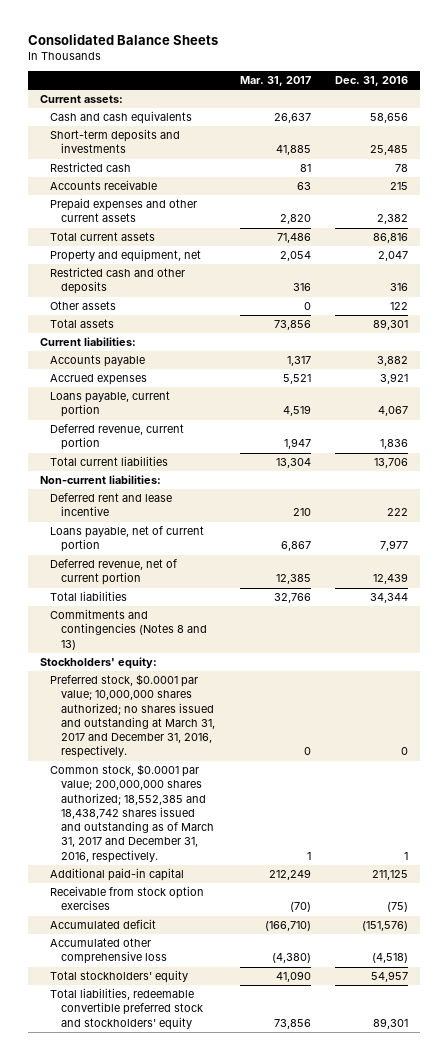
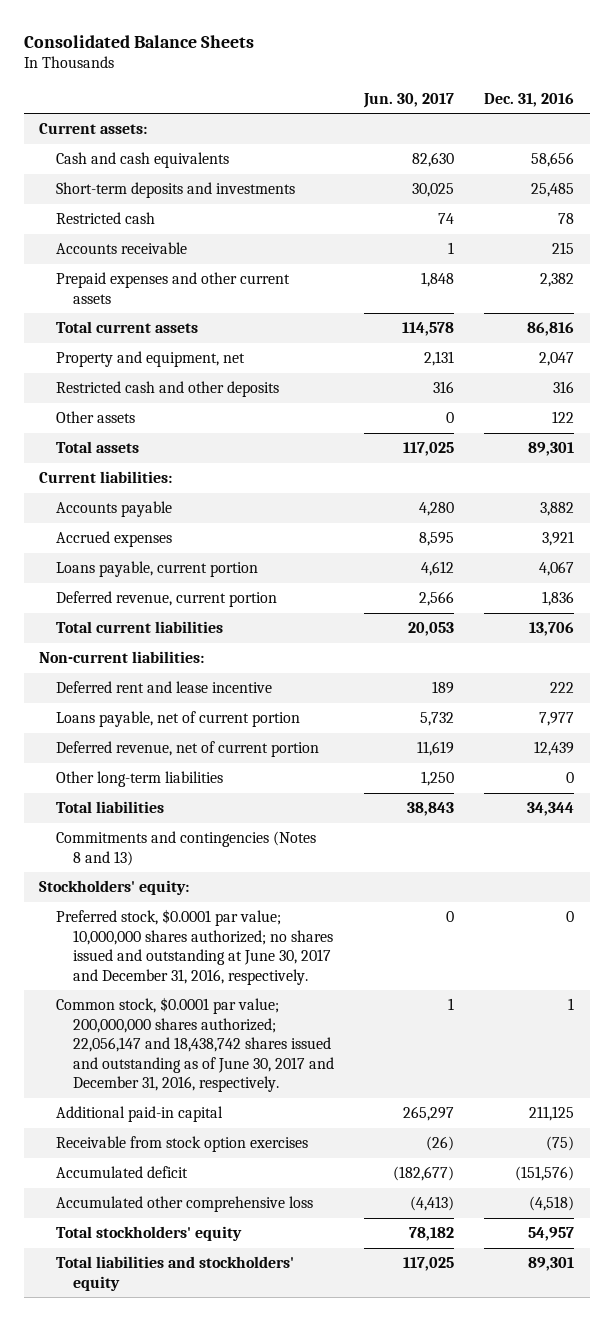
[239,76,311,87] Mar. 31, 2017 -> none
none -> [363,92,455,108] Jun. 30, 2017
none -> [55,770,223,787] Other long-term liabilities
[50,674,216,759] Preferred stock, $0.0001 par value; 10,000,000 shares authorized; no shares issued and outstanding at March 31, 2017 and December 31, 2016, respectively. -> [55,908,333,985] Preferred stock, $0.0001 par value; 10,000,000 shares authorized; no shares issued and outstanding at June 30, 2017 and December 31, 2016, respectively.
[50,764,215,863] Common stock, $0.0001 par value; 200,000,000 shares authorized; 18,552,385 and 18,438,742 shares issued and outstanding as of March 31, 2017 and December 31, 2016, respectively. -> [55,996,334,1093] Common stock, $0.0001 par value; 200,000,000 shares authorized; 22,056,147 and 18,438,742 shares issued and outstanding as of June 30, 2017 and December 31, 2016, respectively.
[50,988,204,1030] Total liabilities, redeemable convertible preferred stock and stockholders' equity -> [55,1255,294,1291] Total liabilities and stockholders' equity

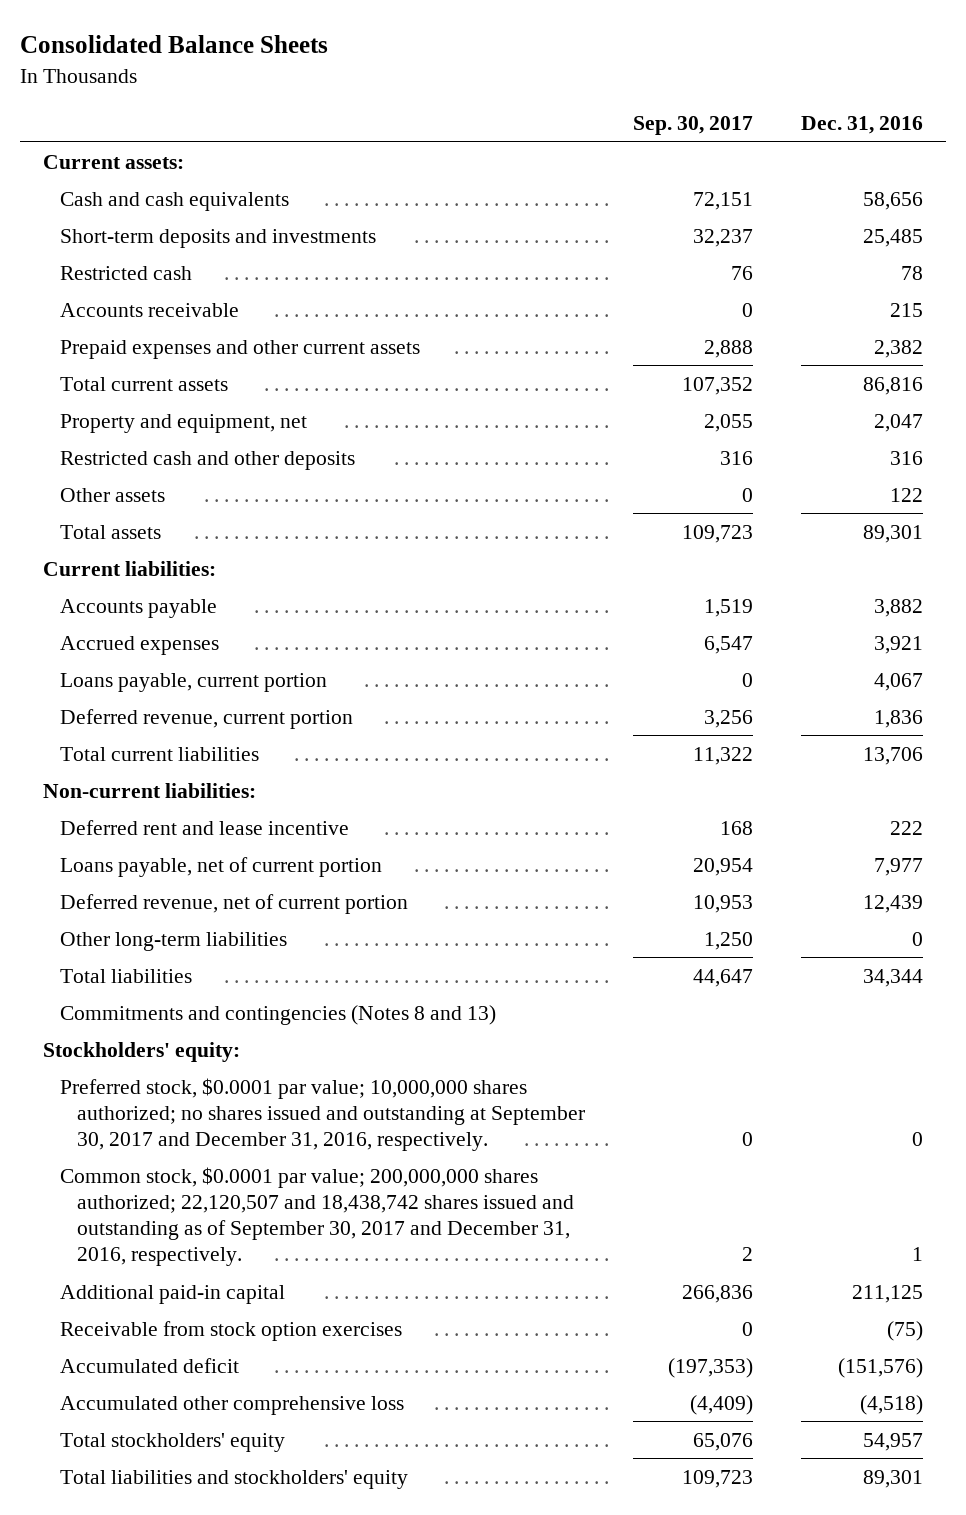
[363,92,455,108] Jun. 30, 2017 -> none
none -> [632,116,753,136] Sep. 30, 2017
[55,908,333,985] Preferred stock, $0.0001 par value; 10,000,000 shares authorized; no shares issued and outstanding at June 30, 2017 and December 31, 2016, respectively. -> [60,1077,586,1151] Preferred stock, $0.0001 par value; 10,000,000 shares authorized; no shares issued and outstanding at September 30, 2017 and December 31, 2016, respectively.
[55,996,334,1093] Common stock, $0.0001 par value; 200,000,000 shares authorized; 22,056,147 and 18,438,742 shares issued and outstanding as of June 30, 2017 and December 31, 2016, respectively. -> [60,1166,575,1267] Common stock, $0.0001 par value; 200,000,000 shares authorized; 22,120,507 and 18,438,742 shares issued and outstanding as of September 30, 2017 and December 31, 2016, respectively.

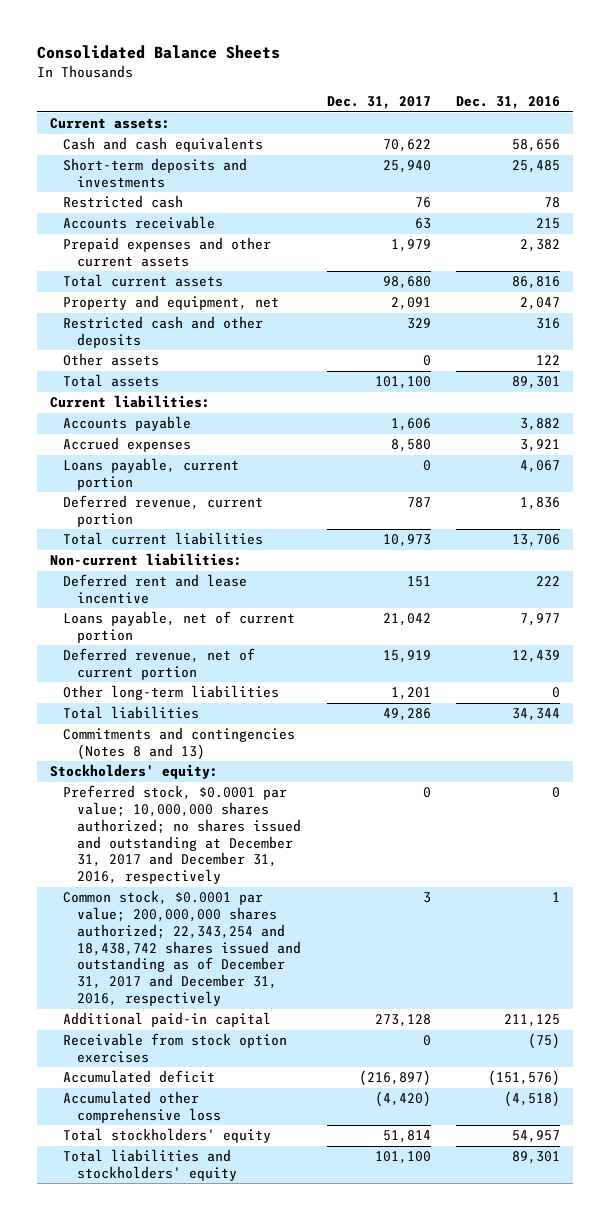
[632,116,753,136] Sep. 30, 2017 -> none
none -> [326,96,431,110] Dec. 31, 2017
[60,1077,586,1151] Preferred stock, $0.0001 par value; 10,000,000 shares authorized; no shares issued and outstanding at September 30, 2017 and December 31, 2016, respectively. -> [63,785,301,885] Preferred stock, $0.0001 par value; 10,000,000 shares authorized; no shares issued and outstanding at December 31, 2017 and December 31, 2016, respectively
[60,1166,575,1267] Common stock, $0.0001 par value; 200,000,000 shares authorized; 22,120,507 and 18,438,742 shares issued and outstanding as of September 30, 2017 and December 31, 2016, respectively. -> [63,890,301,1007] Common stock, $0.0001 par value; 200,000,000 shares authorized; 22,343,254 and 18,438,742 shares issued and outstanding as of December 31, 2017 and December 31, 2016, respectively

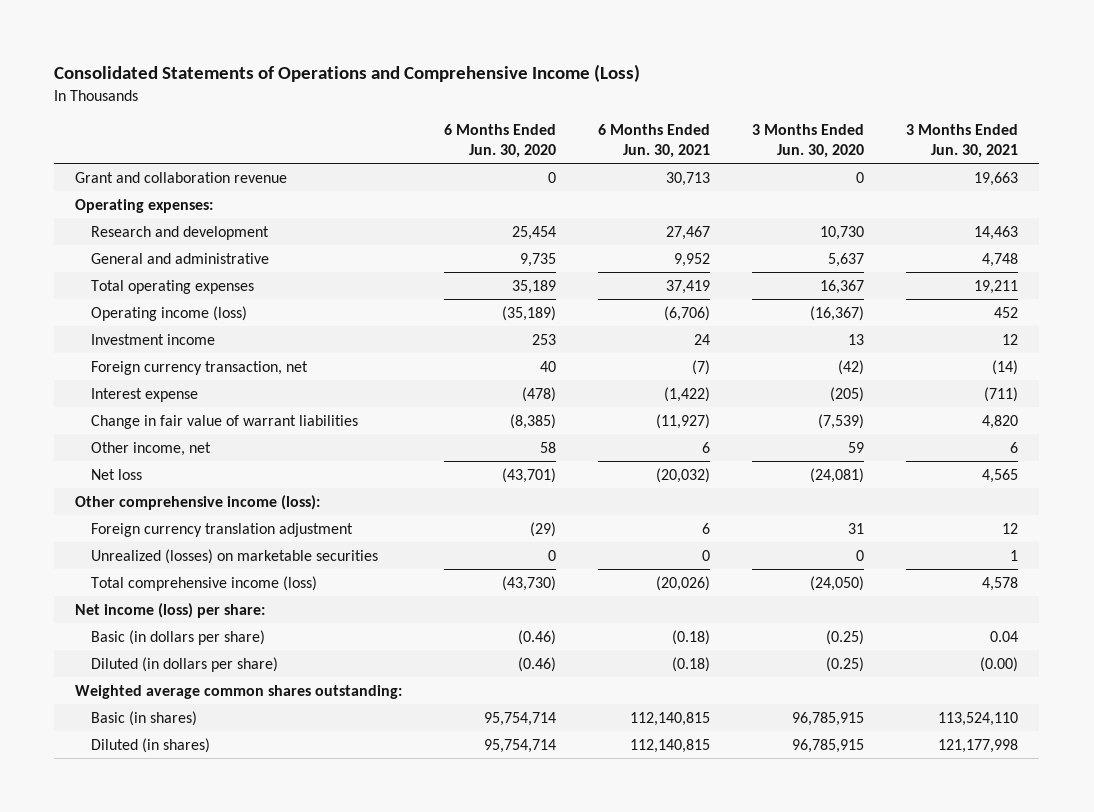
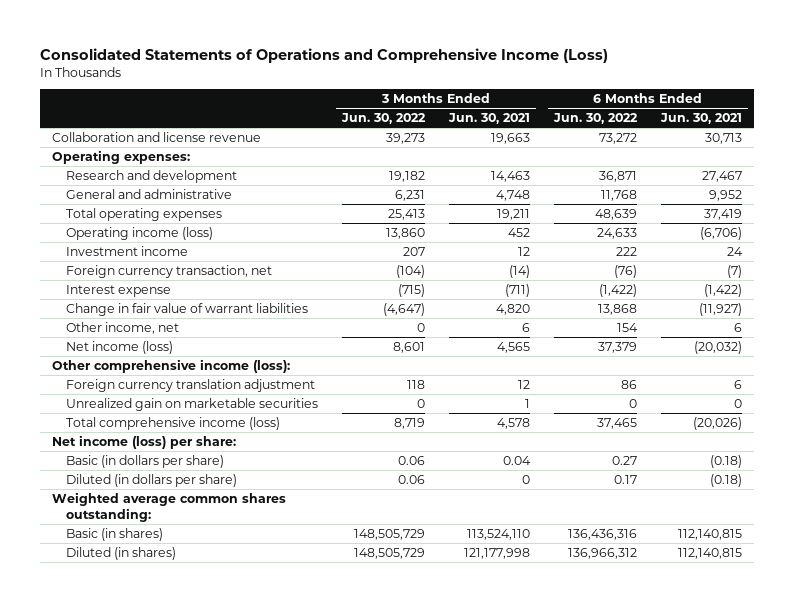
[444,124,557,158] 6 Months Ended Jun. 30, 2020 -> none
[752,124,865,158] 3 Months Ended Jun. 30, 2020 -> none
none -> [340,113,426,125] Jun. 30, 2022
none -> [552,113,638,125] Jun. 30, 2022
[75,171,288,183] Grant and collaboration revenue -> [52,131,262,142] Collaboration and license revenue
[90,468,142,480] Net loss -> [66,340,174,354] Net income (loss)
[90,548,378,564] Unrealized (losses) on marketable securities -> [66,397,319,411] Unrealized gain on marketable securities
[980,656,1019,672] (0.00) -> [521,474,530,484] 0

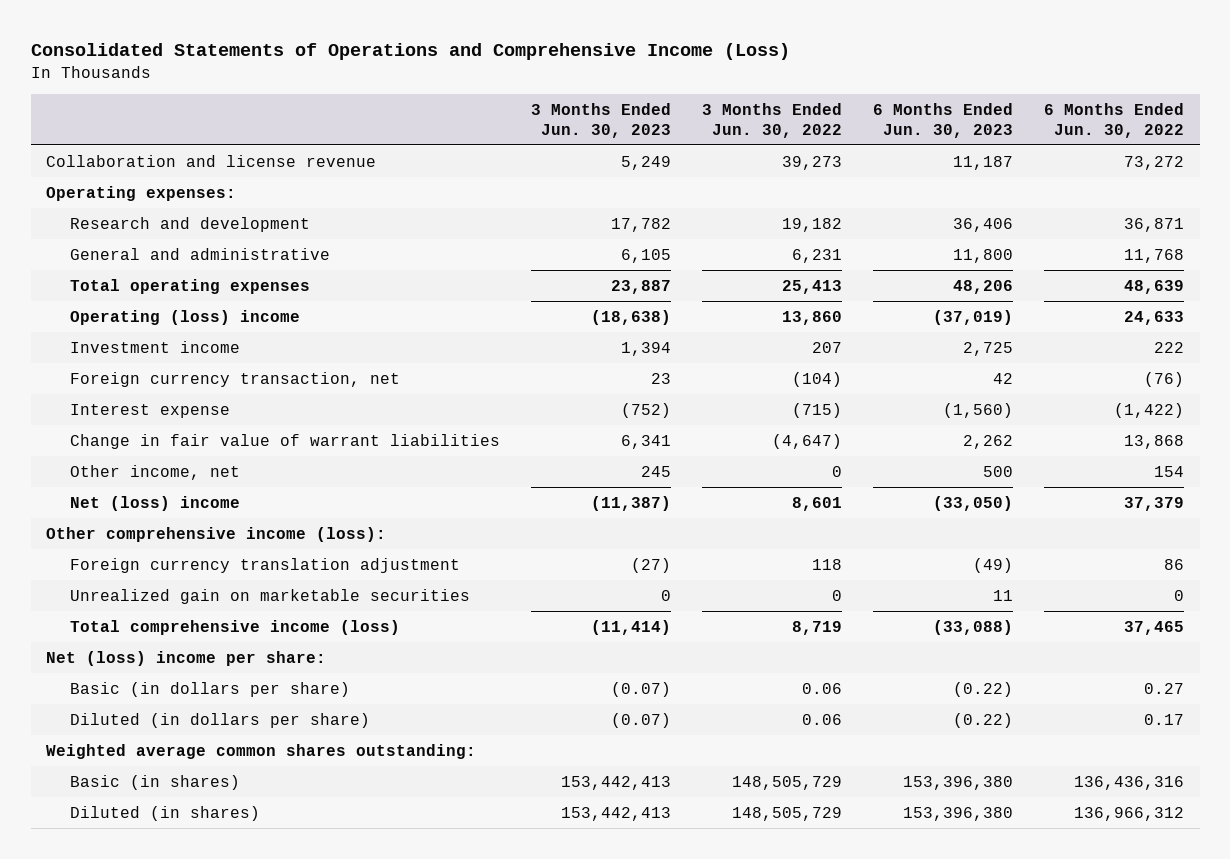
[447,113,530,125] Jun. 30, 2021 -> none
[659,113,742,125] Jun. 30, 2021 -> none
none -> [531,102,672,138] 3 Months Ended Jun. 30, 2023
none -> [873,102,1014,138] 6 Months Ended Jun. 30, 2023
[66,226,214,240] Operating income (loss) -> [70,309,301,325] Operating (loss) income
[66,340,174,354] Net income (loss) -> [70,495,241,511] Net (loss) income
[52,434,237,449] Net income (loss) per share: -> [46,650,327,666] Net (loss) income per share:

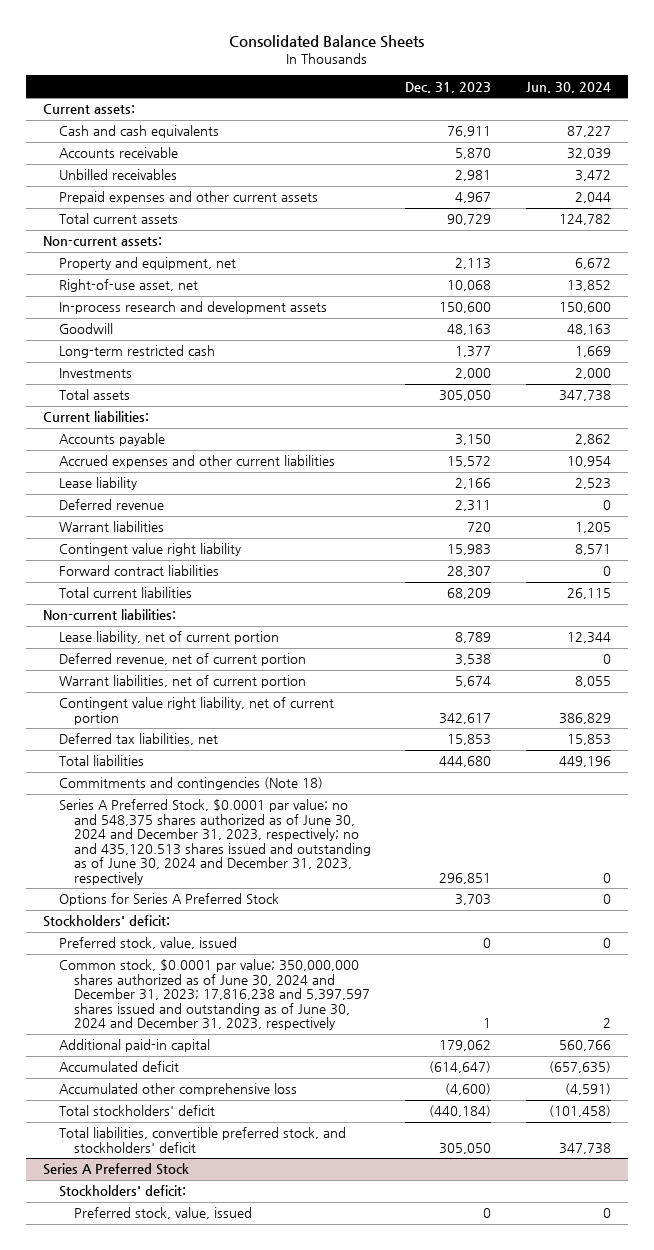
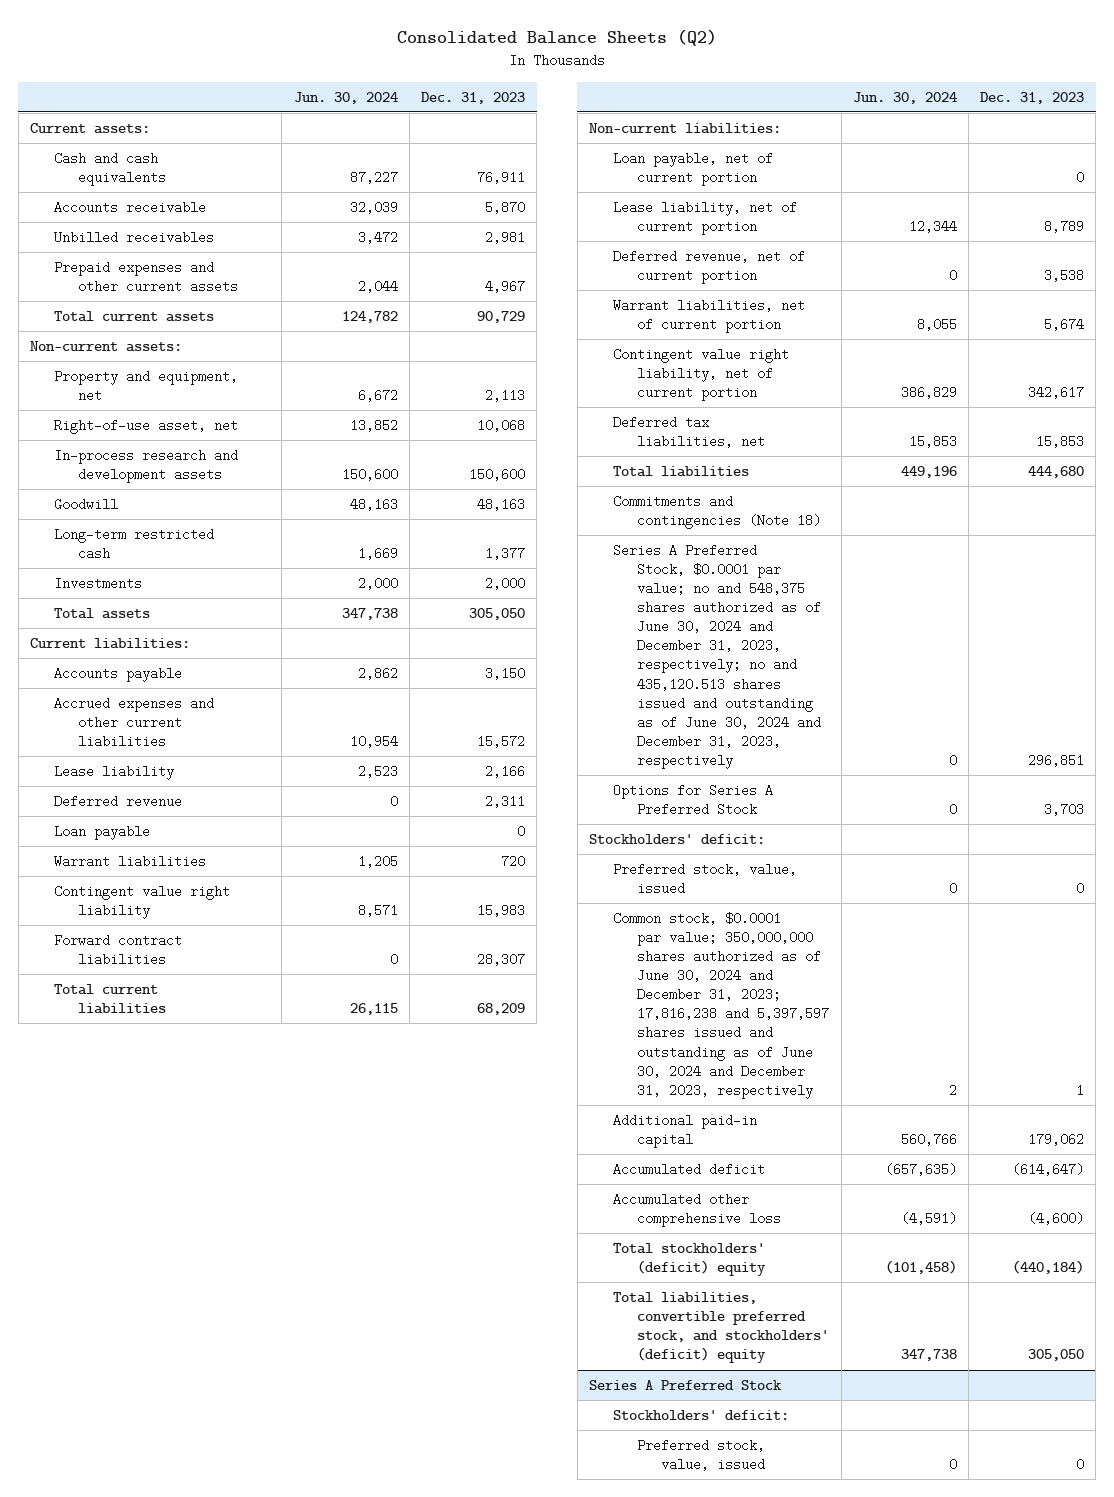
[229,34,425,48] Consolidated Balance Sheets -> [397,29,718,47] Consolidated Balance Sheets (Q2)
none -> [54,825,151,841] Loan payable
none -> [613,152,774,187] Loan payable, net of current portion
[58,1105,215,1117] Total stockholders' deficit -> [613,1243,767,1277] Total stockholders' (deficit) equity
[58,1127,346,1153] Total liabilities, convertible preferred stock, and stockholders' deficit -> [613,1292,830,1364] Total liabilities, convertible preferred stock, and stockholders' (deficit) equity

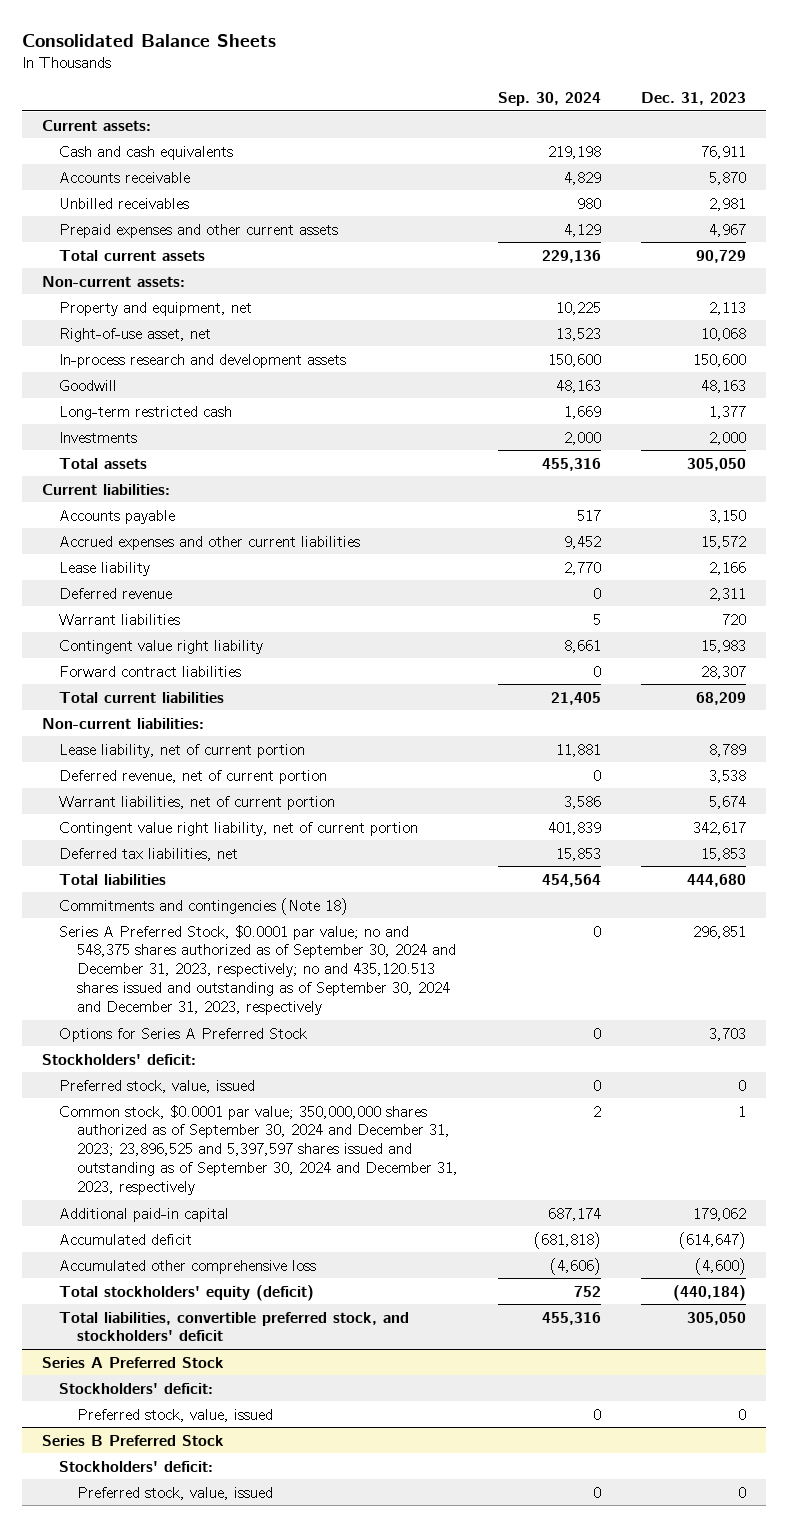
[397,29,718,47] Consolidated Balance Sheets (Q2) -> [21,33,276,47] Consolidated Balance Sheets
[293,91,398,104] Jun. 30, 2024 -> none
none -> [498,92,602,107] Sep. 30, 2024
[54,825,151,841] Loan payable -> none
[613,152,774,187] Loan payable, net of current portion -> none
[613,544,822,769] Series A Preferred Stock, $0.0001 par value; no and 548,375 shares authorized as of June 30, 2024 and December 31, 2023, respectively; no and 435,120.513 shares issued and outstanding as of June 30, 2024 and December 31, 2023, respectively -> [59,924,457,1016] Series A Preferred Stock, $0.0001 par value; no and 548,375 shares authorized as of September 30, 2024 and December 31, 2023, respectively; no and 435,120.513 shares issued and outstanding as of September 30, 2024 and December 31, 2023, respectively
[613,912,830,1099] Common stock, $0.0001 par value; 350,000,000 shares authorized as of June 30, 2024 and December 31, 2023; 17,816,238 and 5,397,597 shares issued and outstanding as of June 30, 2024 and December 31, 2023, respectively -> [59,1104,459,1196] Common stock, $0.0001 par value; 350,000,000 shares authorized as of September 30, 2024 and December 31, 2023; 23,896,525 and 5,397,597 shares issued and outstanding as of September 30, 2024 and December 31, 2023, respectively
[613,1243,767,1277] Total stockholders' (deficit) equity -> [59,1284,315,1301] Total stockholders' equity (deficit)
[613,1292,830,1364] Total liabilities, convertible preferred stock, and stockholders' (deficit) equity -> [59,1311,410,1342] Total liabilities, convertible preferred stock, and stockholders' deficit
none -> [41,1434,224,1446] Series B Preferred Stock
none -> [59,1460,214,1472] Stockholders' deficit:
none -> [77,1486,274,1500] Preferred stock, value, issued

